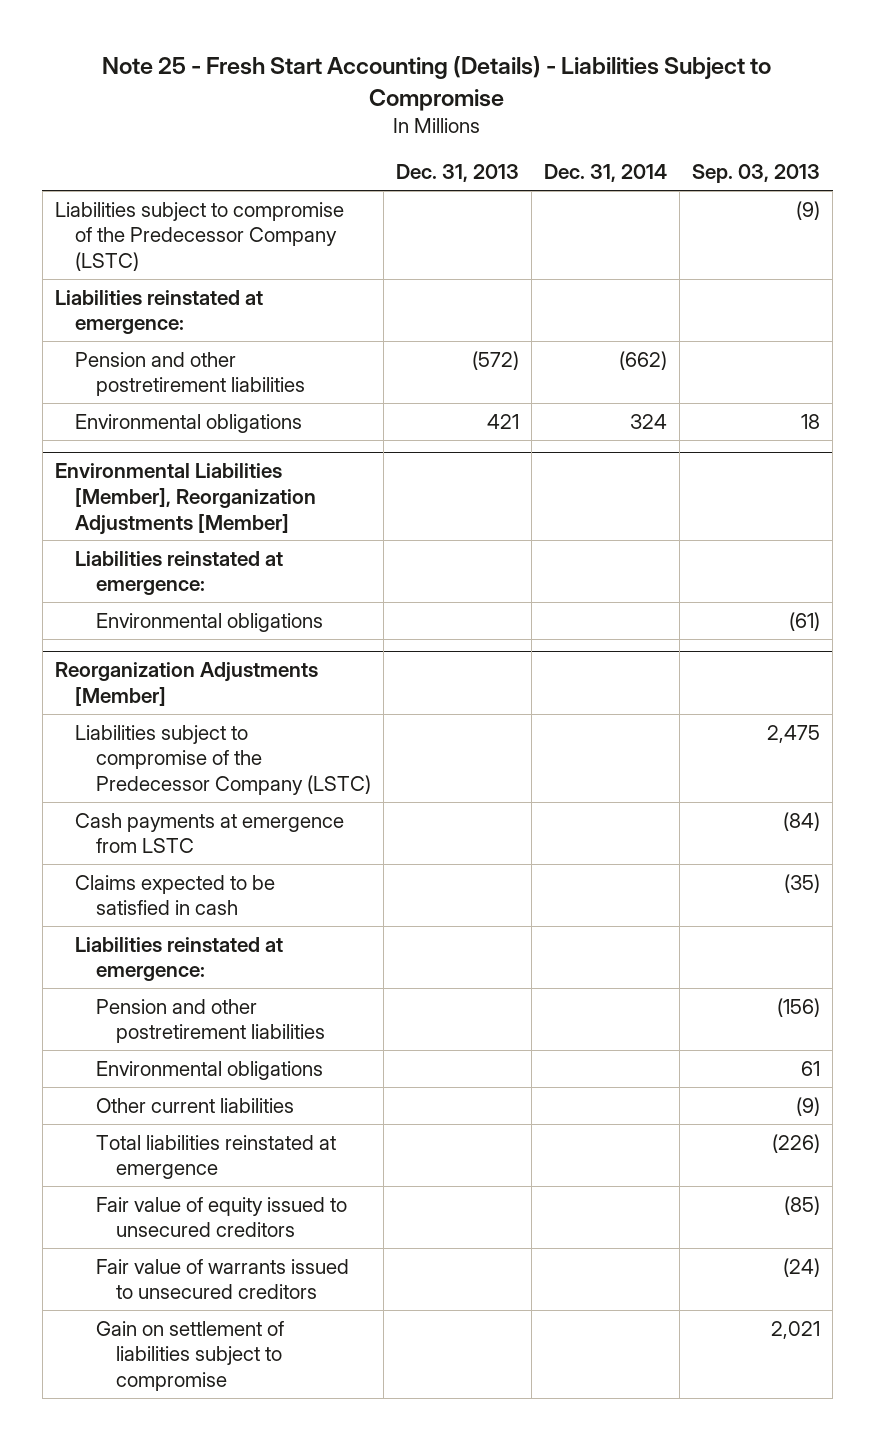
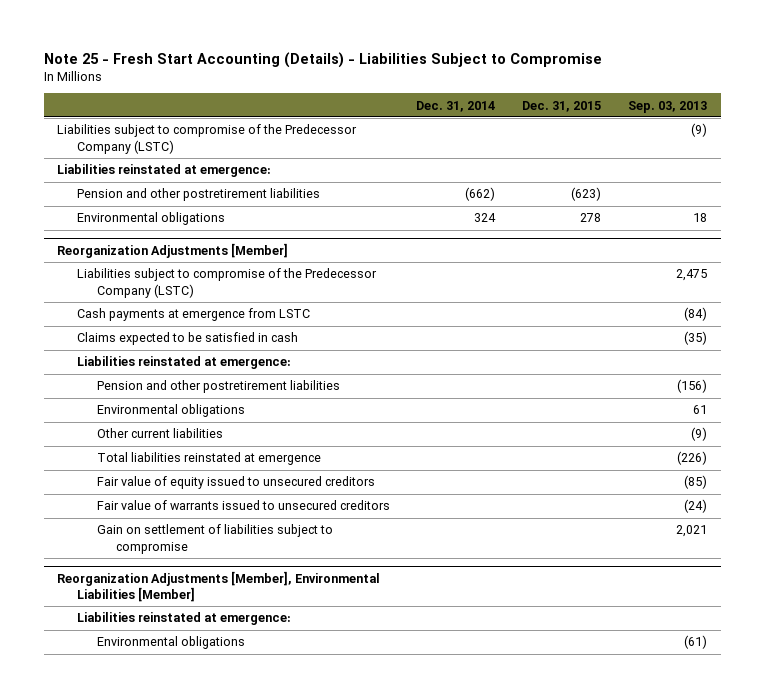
[395,164,519,183] Dec. 31, 2013 -> none
none -> [522,100,602,112] Dec. 31, 2015
[54,463,317,535] Environmental Liabilities [Member], Reorganization Adjustments [Member] -> none
[75,550,284,596] Liabilities reinstated at emergence: -> none
[95,612,323,632] Environmental obligations -> none
none -> [57,570,381,602] Reorganization Adjustments [Member], Environmental Liabilities [Member]
none -> [76,612,291,626] Liabilities reinstated at emergence:
none -> [96,636,245,650] Environmental obligations

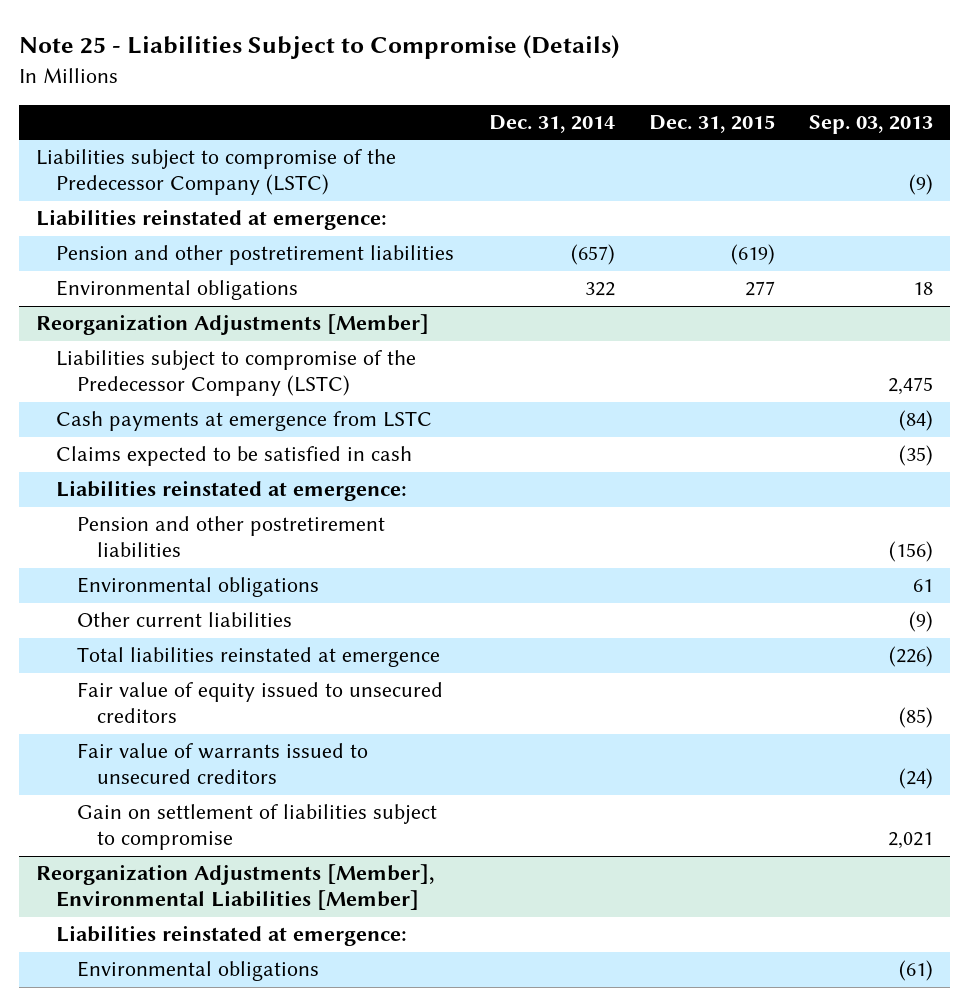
[43,51,602,68] Note 25 - Fresh Start Accounting (Details) - Liabilities Subject to Compromise -> [19,35,620,60] Note 25 - Liabilities Subject to Compromise (Details)
[465,187,496,202] (662) -> [570,244,615,266] (657)
[571,187,602,202] (623) -> [730,244,775,266] (619)
[474,213,497,223] 324 -> [584,282,615,297] 322
[580,213,602,223] 278 -> [744,281,775,297] 277

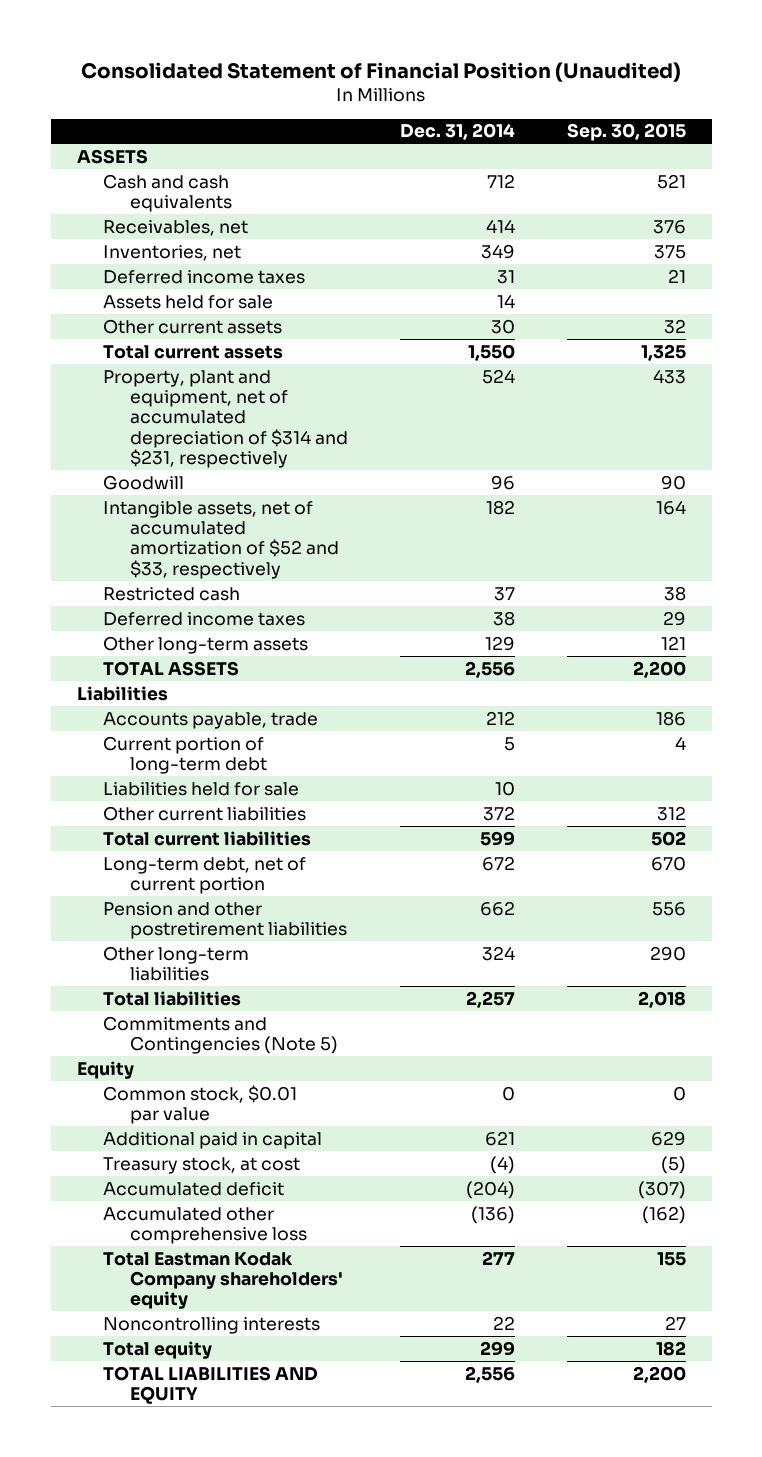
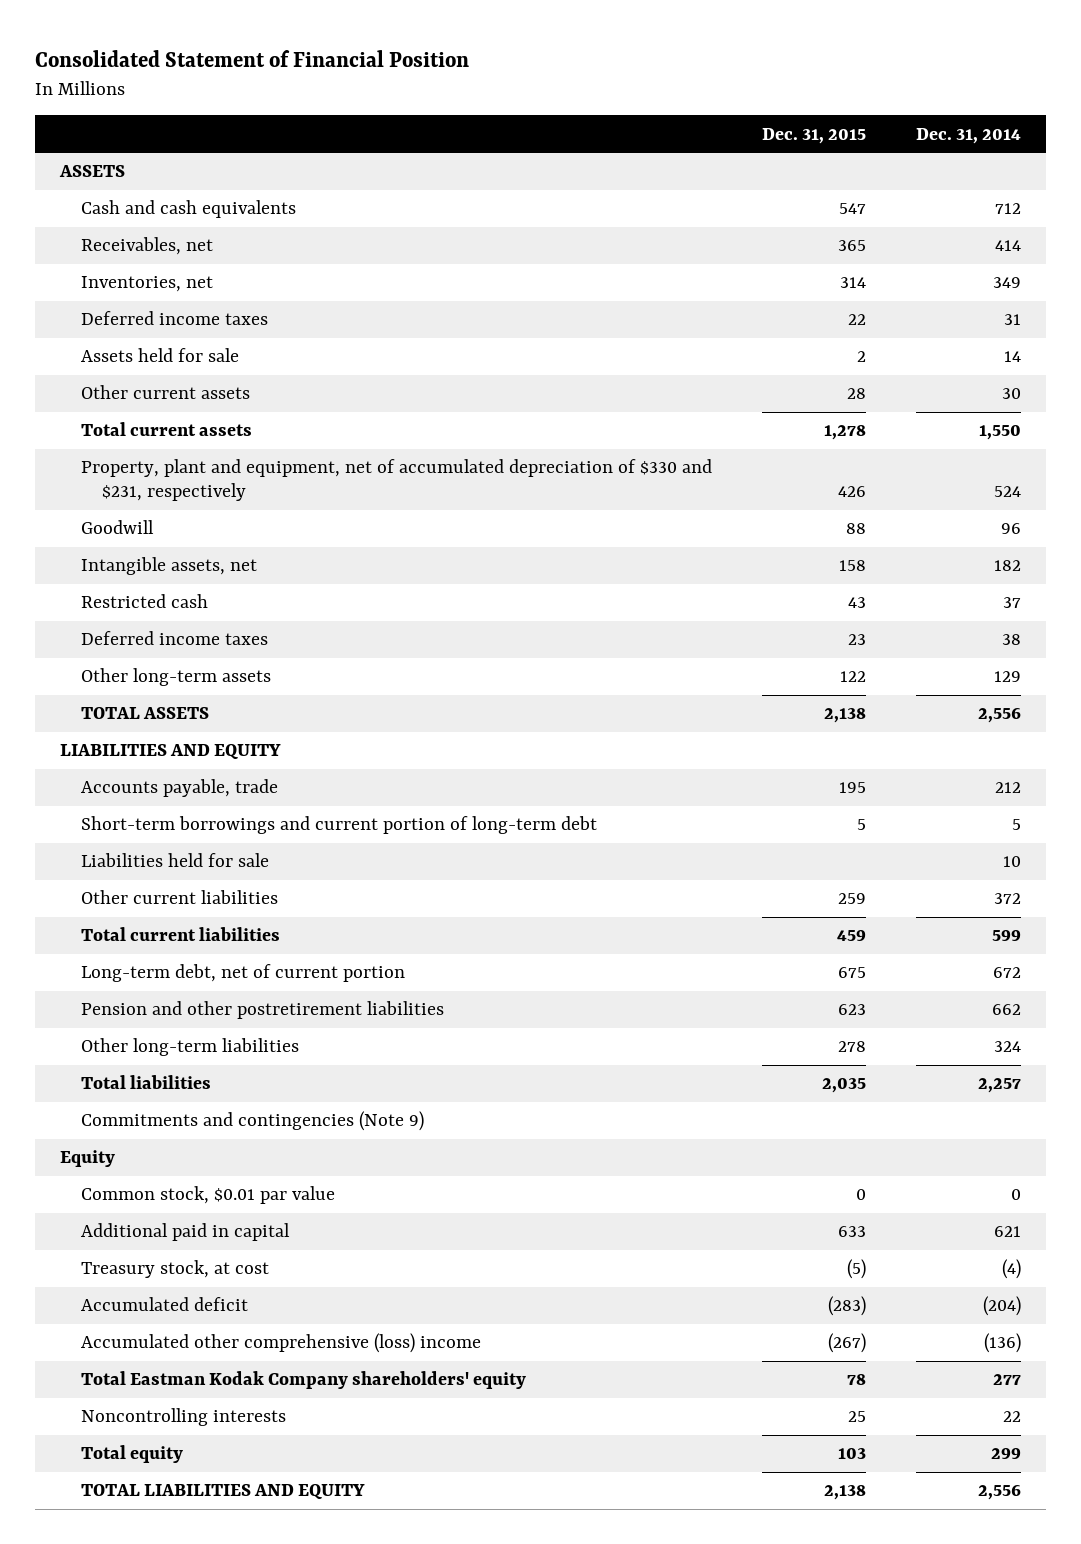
[81,61,682,82] Consolidated Statement of Financial Position (Unaudited) -> [35,50,470,68] Consolidated Statement of Financial Position
[566,123,686,142] Sep. 30, 2015 -> none
none -> [762,127,867,144] Dec. 31, 2015
[103,369,349,468] Property, plant and equipment, net of accumulated depreciation of $314 and $231, respectively -> [81,459,713,502] Property, plant and equipment, net of accumulated depreciation of $330 and $231, respectively
[103,500,340,579] Intangible assets, net of accumulated amortization of $52 and $33, respectively -> [81,557,258,576] Intangible assets, net
[76,685,168,701] Liabilities -> none
none -> [60,744,282,760] LIABILITIES AND EQUITY
[103,735,268,774] Current portion of long-term debt -> [81,816,598,835] Short-term borrowings and current portion of long-term debt
[103,1015,339,1054] Commitments and Contingencies (Note 5) -> [81,1111,425,1132] Commitments and contingencies (Note 9)
[103,1206,308,1244] Accumulated other comprehensive loss -> [81,1333,482,1354] Accumulated other comprehensive (loss) income

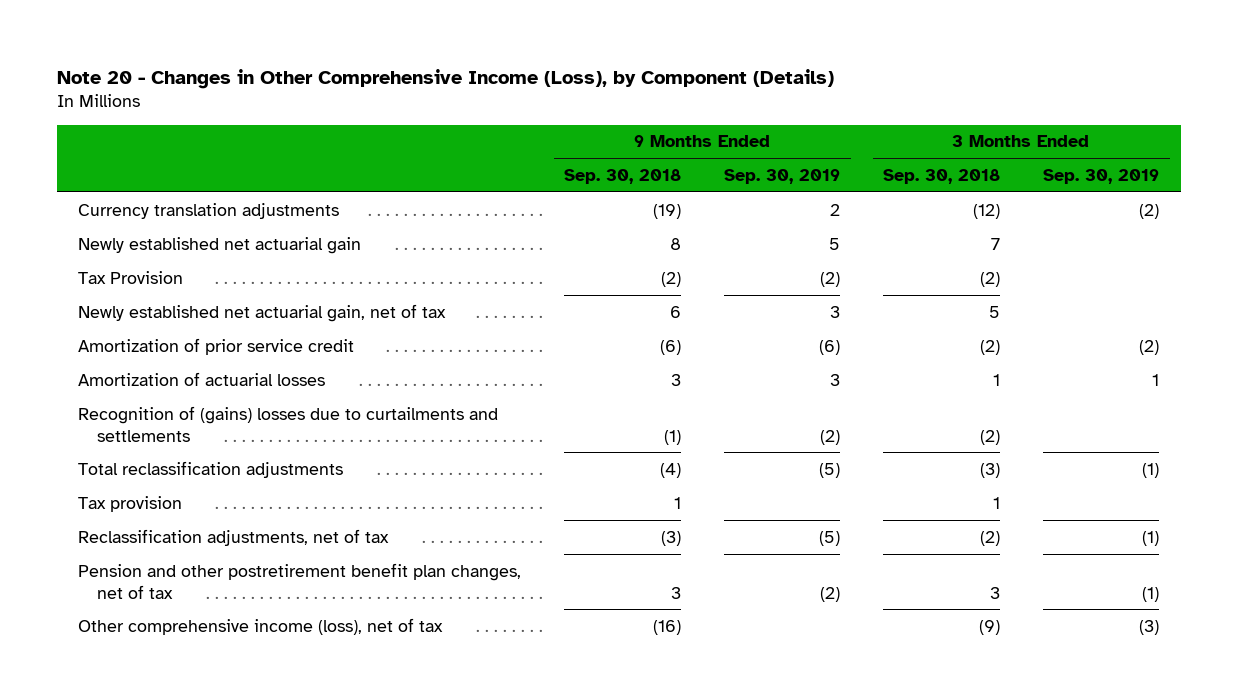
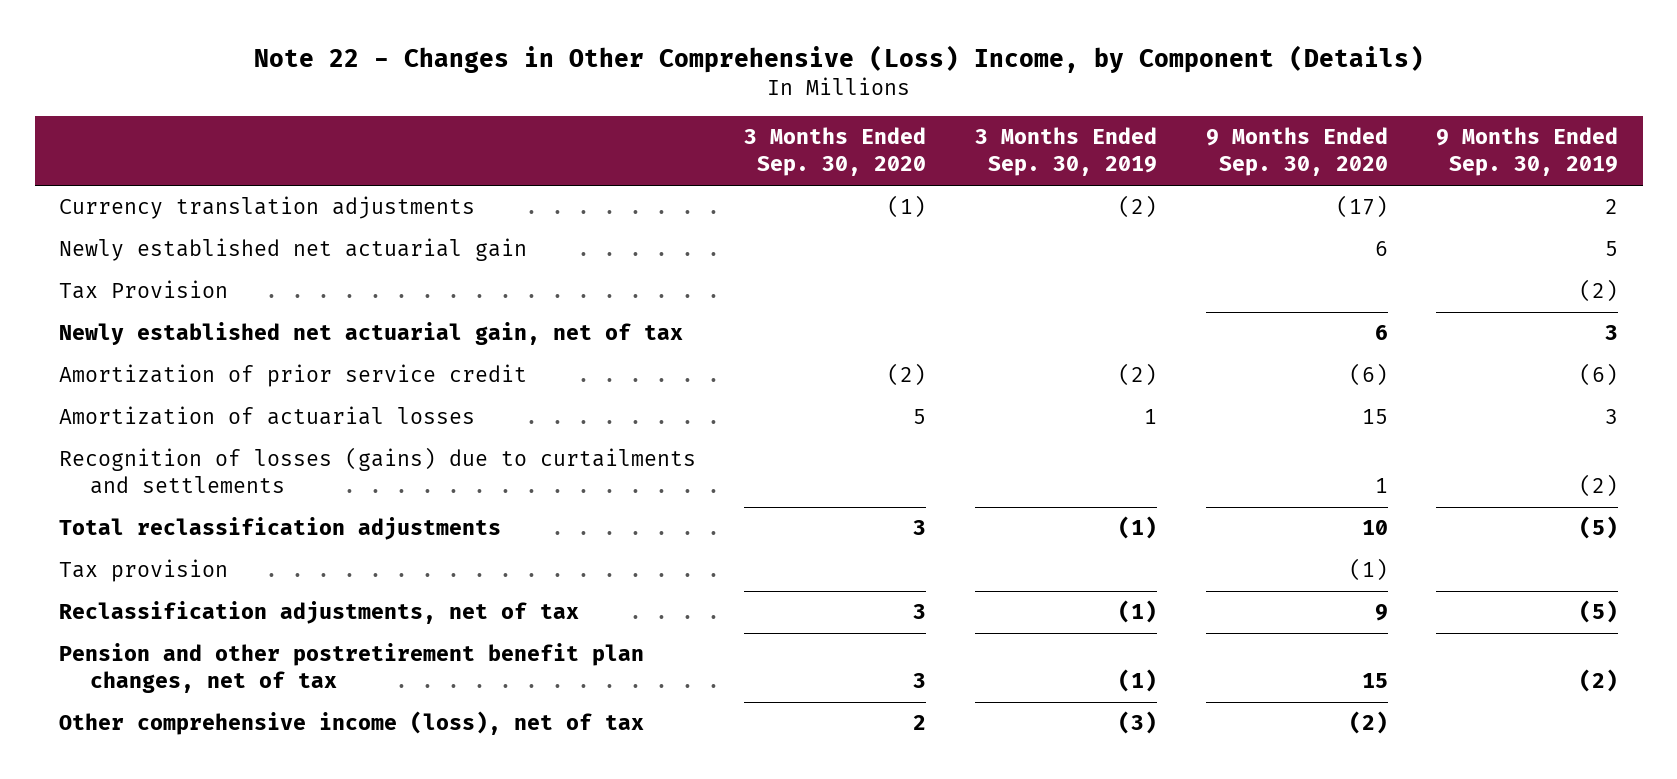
[56,68,834,89] Note 20 - Changes in Other Comprehensive Income (Loss), by Component (Details) -> [253,44,1424,73] Note 22 - Changes in Other Comprehensive (Loss) Income, by Component (Details)
[564,168,682,184] Sep. 30, 2018 -> none
[883,168,1001,184] Sep. 30, 2018 -> none
none -> [744,127,927,177] 3 Months Ended Sep. 30, 2020
none -> [1205,127,1388,177] 9 Months Ended Sep. 30, 2020
[78,405,499,442] Recognition of (gains) losses due to curtailments and settlements -> [58,447,696,495] Recognition of losses (gains) due to curtailments and settlements

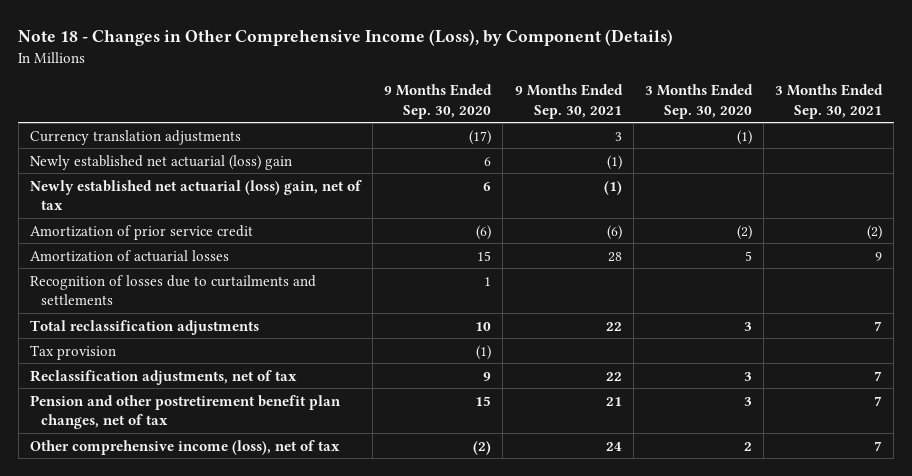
[253,44,1424,73] Note 22 - Changes in Other Comprehensive (Loss) Income, by Component (Details) -> [18,29,674,47] Note 18 - Changes in Other Comprehensive Income (Loss), by Component (Details)
[975,127,1158,177] 3 Months Ended Sep. 30, 2019 -> none
[1436,127,1619,177] 9 Months Ended Sep. 30, 2019 -> none
none -> [514,84,623,119] 9 Months Ended Sep. 30, 2021
none -> [775,84,884,119] 3 Months Ended Sep. 30, 2021
[58,280,228,300] Tax Provision -> none
[58,238,527,262] Newly established net actuarial gain -> [30,154,293,170] Newly established net actuarial (loss) gain
[58,322,683,346] Newly established net actuarial gain, net of tax -> [30,179,363,210] Newly established net actuarial (loss) gain, net of tax
[58,447,696,495] Recognition of losses (gains) due to curtailments and settlements -> [30,274,317,305] Recognition of losses due to curtailments and settlements

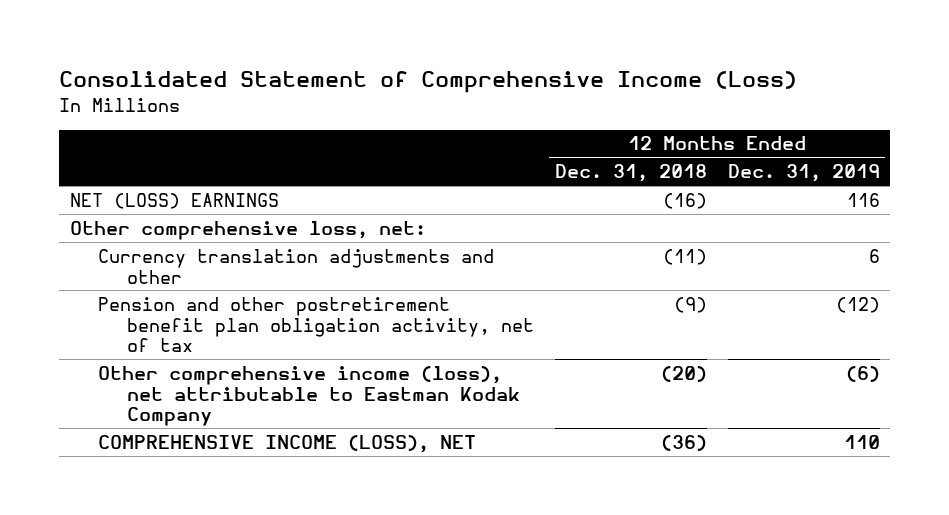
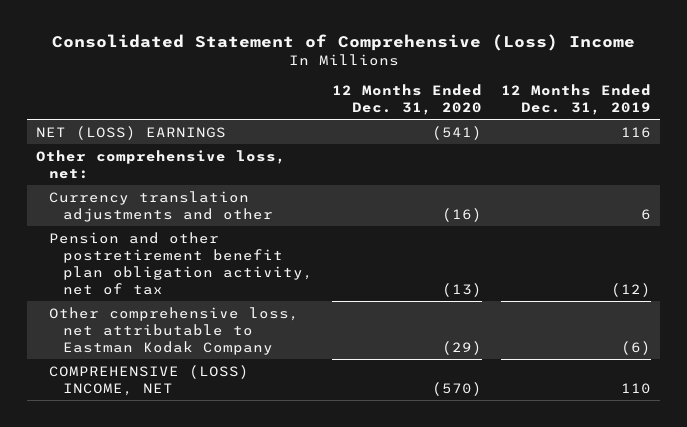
[59,71,798,94] Consolidated Statement of Comprehensive Income (Loss) -> [51,34,635,52] Consolidated Statement of Comprehensive (Loss) Income
[554,164,707,183] Dec. 31, 2018 -> none
none -> [331,84,482,116] 12 Months Ended Dec. 31, 2020
[98,365,520,427] Other comprehensive income (loss), net attributable to Eastman Kodak Company -> [49,306,300,355] Other comprehensive loss, net attributable to Eastman Kodak Company
[98,434,477,453] COMPREHENSIVE INCOME (LOSS), NET -> [49,364,250,396] COMPREHENSIVE (LOSS) INCOME, NET

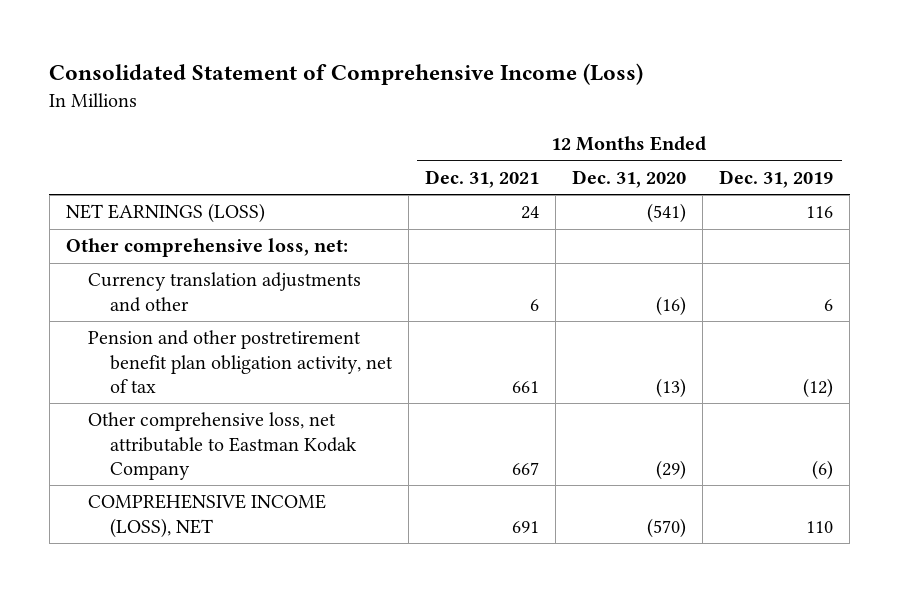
[51,34,635,52] Consolidated Statement of Comprehensive (Loss) Income -> [49,63,644,86] Consolidated Statement of Comprehensive Income (Loss)
none -> [425,169,540,188] Dec. 31, 2021
[36,125,227,140] NET (LOSS) EARNINGS -> [65,203,265,224] NET EARNINGS (LOSS)
[49,364,250,396] COMPREHENSIVE (LOSS) INCOME, NET -> [87,494,326,538] COMPREHENSIVE INCOME (LOSS), NET

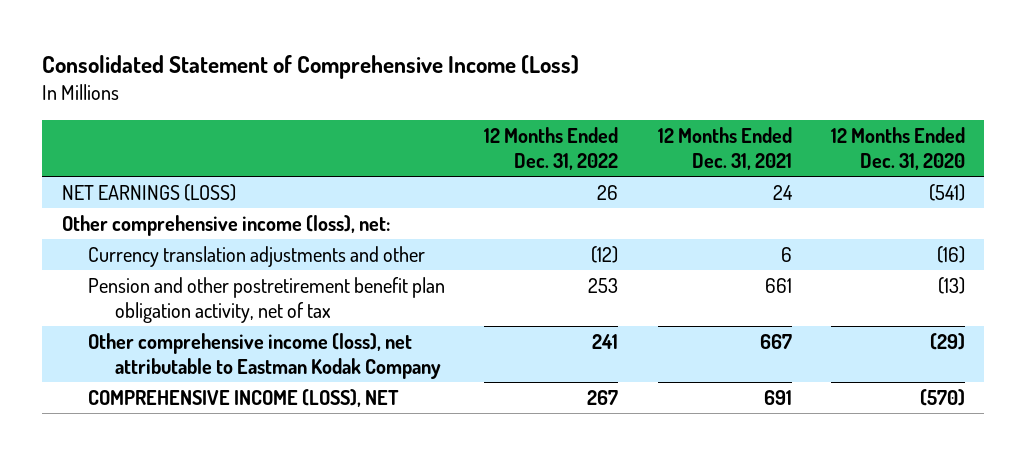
[719,169,834,188] Dec. 31, 2019 -> none
none -> [484,126,619,171] 12 Months Ended Dec. 31, 2022
[65,238,348,258] Other comprehensive loss, net: -> [61,214,390,236] Other comprehensive income (loss), net:
[87,412,357,480] Other comprehensive loss, net attributable to Eastman Kodak Company -> [88,332,441,379] Other comprehensive income (loss), net attributable to Eastman Kodak Company

